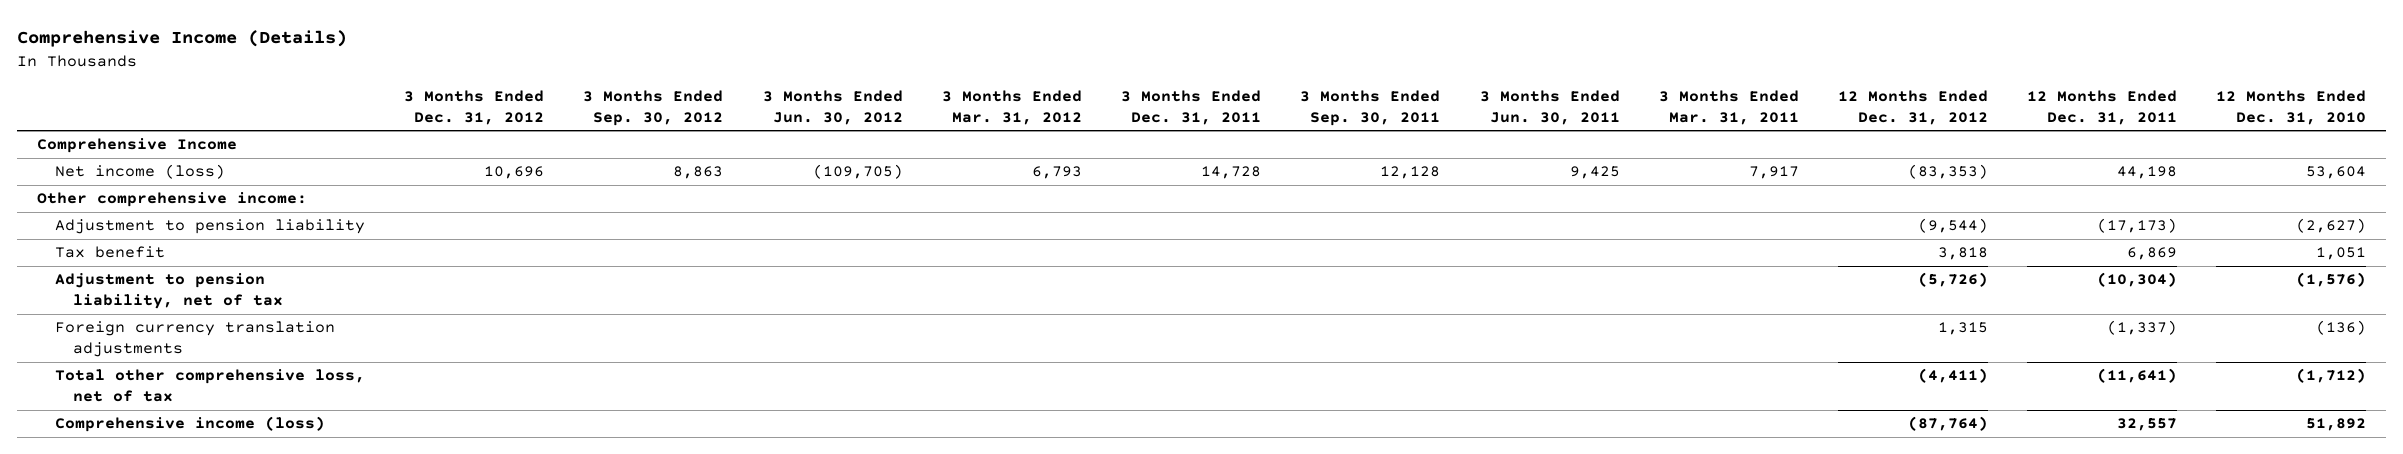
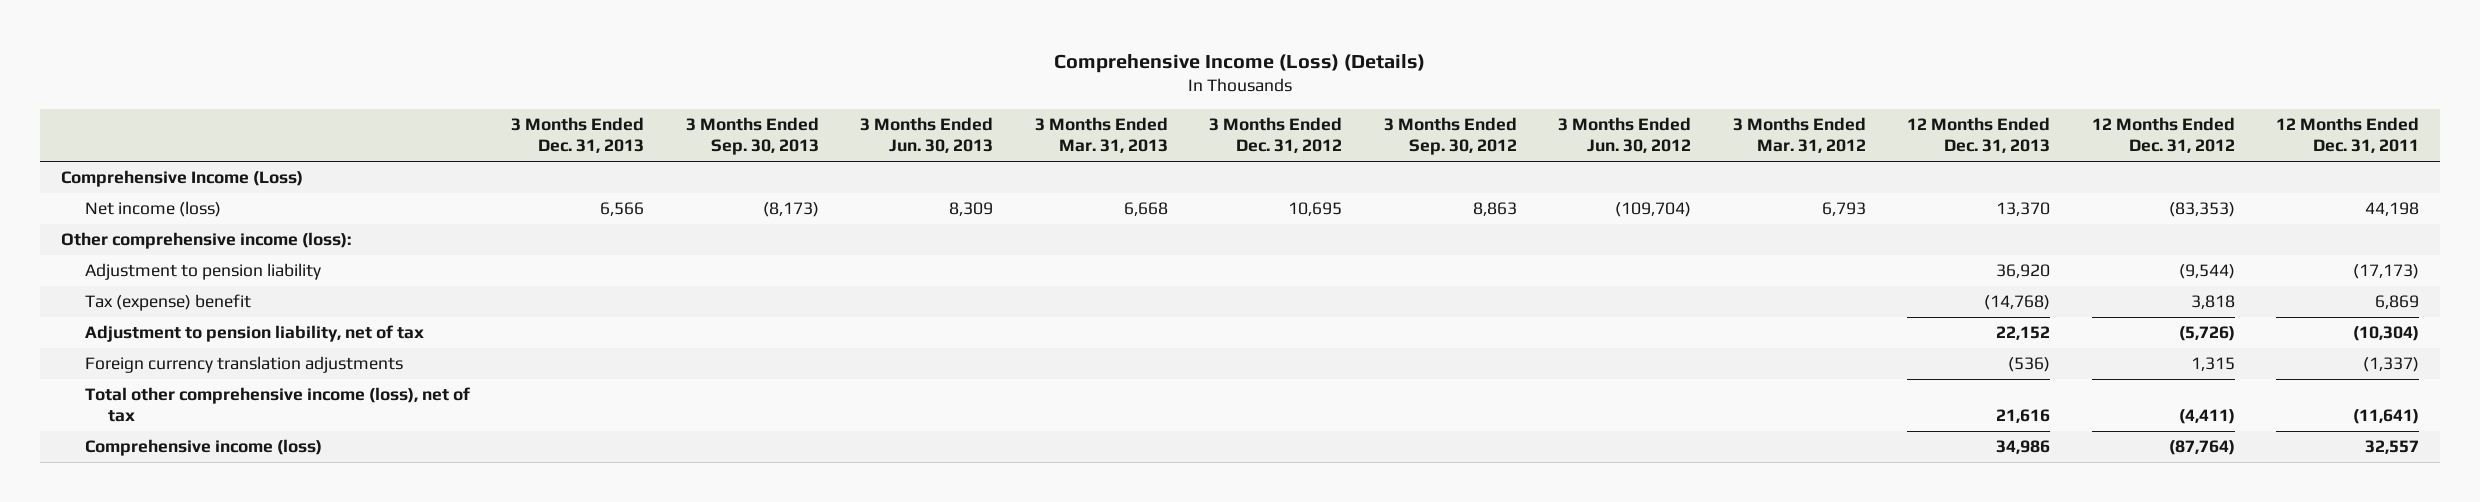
[17,30,348,48] Comprehensive Income (Details) -> [1054,53,1426,73] Comprehensive Income (Loss) (Details)
[1121,89,1262,125] 3 Months Ended Dec. 31, 2011 -> none
[1300,89,1441,126] 3 Months Ended Sep. 30, 2011 -> none
[1479,89,1620,125] 3 Months Ended Jun. 30, 2011 -> none
[1658,89,1799,125] 3 Months Ended Mar. 31, 2011 -> none
[2216,89,2367,125] 12 Months Ended Dec. 31, 2010 -> none
none -> [511,117,645,154] 3 Months Ended Dec. 31, 2013
none -> [685,117,819,156] 3 Months Ended Sep. 30, 2013
none -> [860,117,994,154] 3 Months Ended Jun. 30, 2013
none -> [1034,117,1168,154] 3 Months Ended Mar. 31, 2013
none -> [1907,117,2051,154] 12 Months Ended Dec. 31, 2013
[36,138,237,154] Comprehensive Income -> [61,170,304,188] Comprehensive Income (Loss)
[484,166,545,180] 10,696 -> [1288,202,1343,217] 10,695
[812,164,903,180] (109,705) -> [1615,202,1692,218] (109,704)
[36,192,307,208] Other comprehensive income: -> [61,232,352,250] Other comprehensive income (loss):
[55,246,166,259] Tax benefit -> [84,294,251,312] Tax (expense) benefit
[55,369,366,403] Total other comprehensive loss, net of tax -> [84,387,470,423] Total other comprehensive income (loss), net of tax

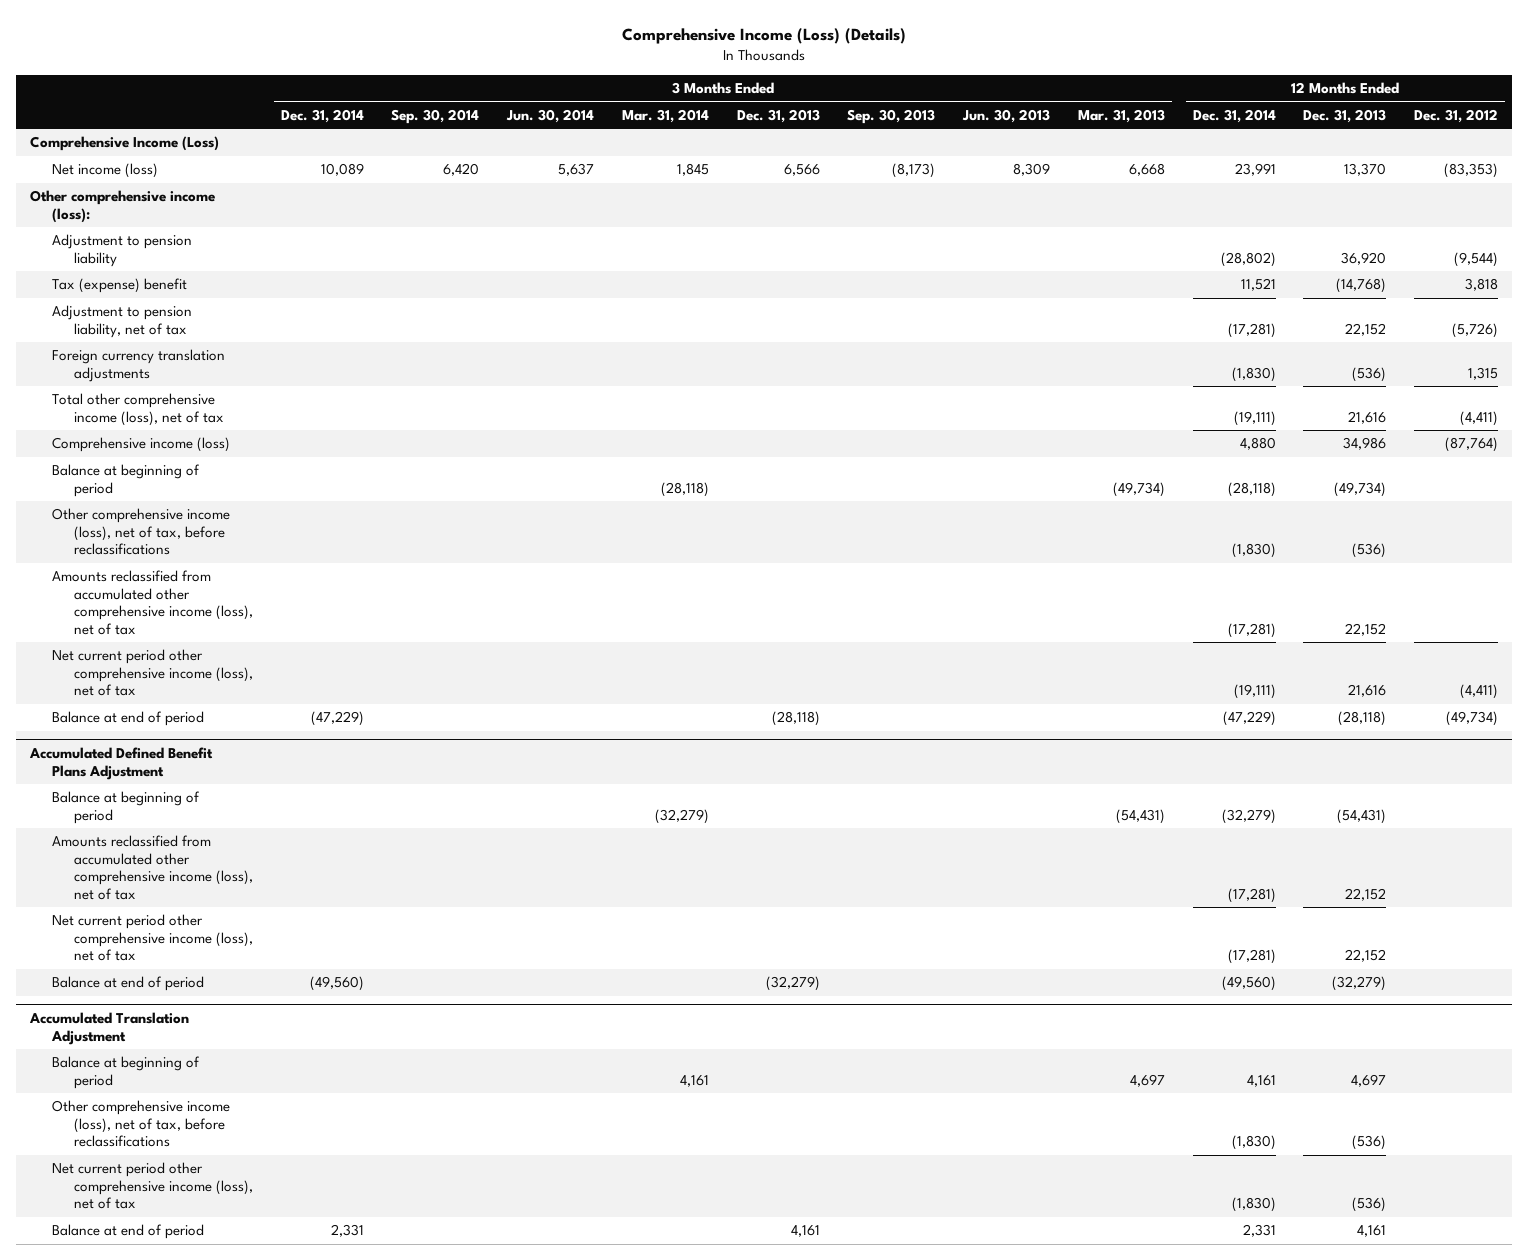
[1209,117,1343,154] 3 Months Ended Dec. 31, 2012 -> none
[1383,117,1517,156] 3 Months Ended Sep. 30, 2012 -> none
[1558,117,1692,154] 3 Months Ended Jun. 30, 2012 -> none
[1732,117,1866,154] 3 Months Ended Mar. 31, 2012 -> none
[2276,117,2420,154] 12 Months Ended Dec. 31, 2011 -> none
none -> [280,108,364,123] Dec. 31, 2014
none -> [391,108,480,124] Sep. 30, 2014
none -> [506,108,595,123] Jun. 30, 2014
none -> [621,108,709,123] Mar. 31, 2014
none -> [1192,108,1276,123] Dec. 31, 2014
none -> [52,464,201,497] Balance at beginning of period
none -> [52,508,231,556] Other comprehensive income (loss), net of tax, before reclassifications
none -> [52,570,253,635] Amounts reclassified from accumulated other comprehensive income (loss), net of tax
none -> [52,649,253,697] Net current period other comprehensive income (loss), net of tax
none -> [52,711,205,727] Balance at end of period
none -> [29,747,214,780] Accumulated Defined Benefit Plans Adjustment
none -> [52,791,201,824] Balance at beginning of period
none -> [52,835,253,900] Amounts reclassified from accumulated other comprehensive income (loss), net of tax
none -> [52,914,253,962] Net current period other comprehensive income (loss), net of tax
none -> [52,976,205,992] Balance at end of period
none -> [29,1012,190,1045] Accumulated Translation Adjustment
none -> [52,1056,201,1089] Balance at beginning of period
none -> [52,1100,231,1148] Other comprehensive income (loss), net of tax, before reclassifications
none -> [52,1162,253,1210] Net current period other comprehensive income (loss), net of tax
none -> [52,1224,205,1240] Balance at end of period

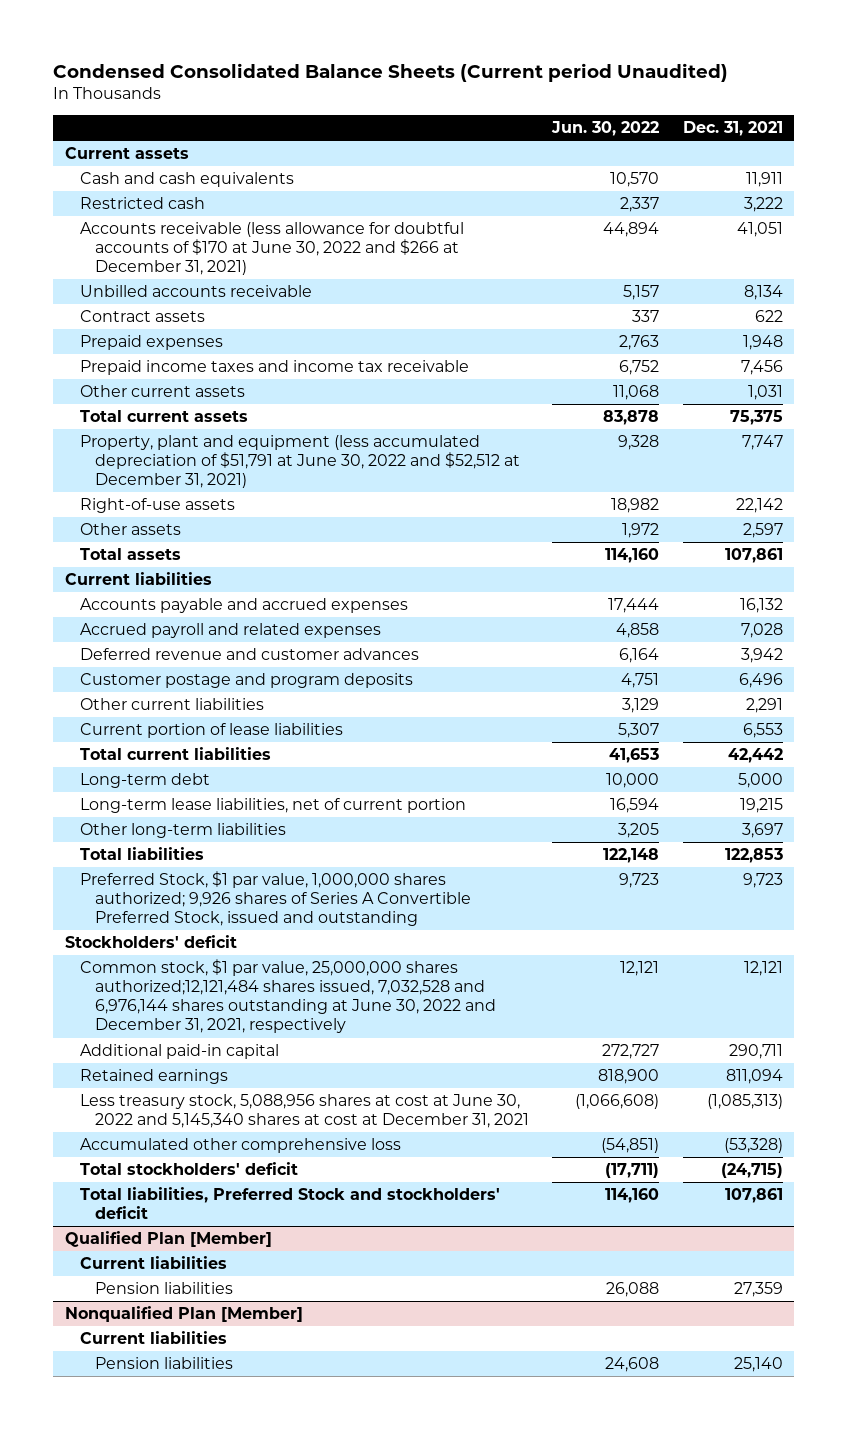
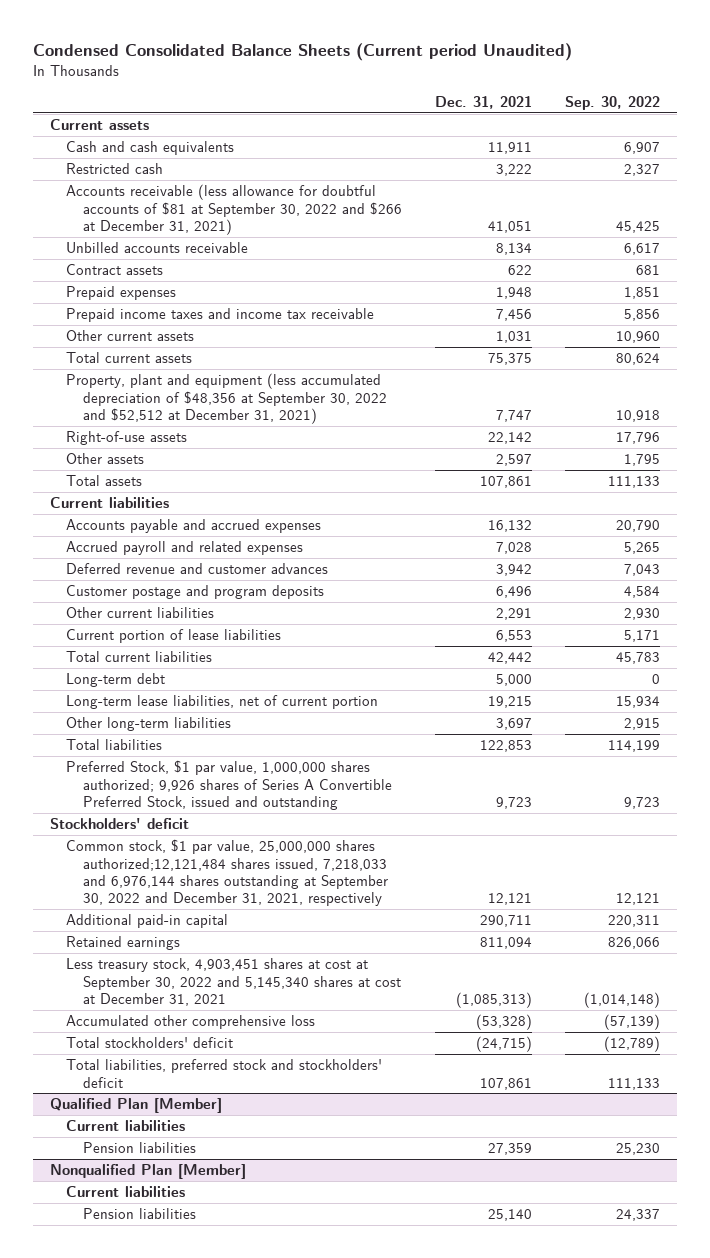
[551,121,660,137] Jun. 30, 2022 -> none
none -> [565,96,661,111] Sep. 30, 2022
[79,222,464,276] Accounts receivable (less allowance for doubtful accounts of $170 at June 30, 2022 and $266 at December 31, 2021) -> [66,184,402,236] Accounts receivable (less allowance for doubtful accounts of $81 at September 30, 2022 and $266 at December 31, 2021)
[79,435,521,489] Property, plant and equipment (less accumulated depreciation of $51,791 at June 30, 2022 and $52,512 at December 31, 2021) -> [66,373,387,425] Property, plant and equipment (less accumulated depreciation of $48,356 at September 30, 2022 and $52,512 at December 31, 2021)
[79,959,497,1034] Common stock, $1 par value, 25,000,000 shares authorized;12,121,484 shares issued, 7,032,528 and 6,976,144 shares outstanding at June 30, 2022 and December 31, 2021, respectively -> [66,839,388,907] Common stock, $1 par value, 25,000,000 shares authorized;12,121,484 shares issued, 7,218,033 and 6,976,144 shares outstanding at September 30, 2022 and December 31, 2021, respectively
[79,1094,530,1129] Less treasury stock, 5,088,956 shares at cost at June 30, 2022 and 5,145,340 shares at cost at December 31, 2021 -> [66,958,401,1007] Less treasury stock, 4,903,451 shares at cost at September 30, 2022 and 5,145,340 shares at cost at December 31, 2021
[79,1187,500,1220] Total liabilities, Preferred Stock and stockholders' deficit -> [66,1059,383,1088] Total liabilities, preferred stock and stockholders' deficit

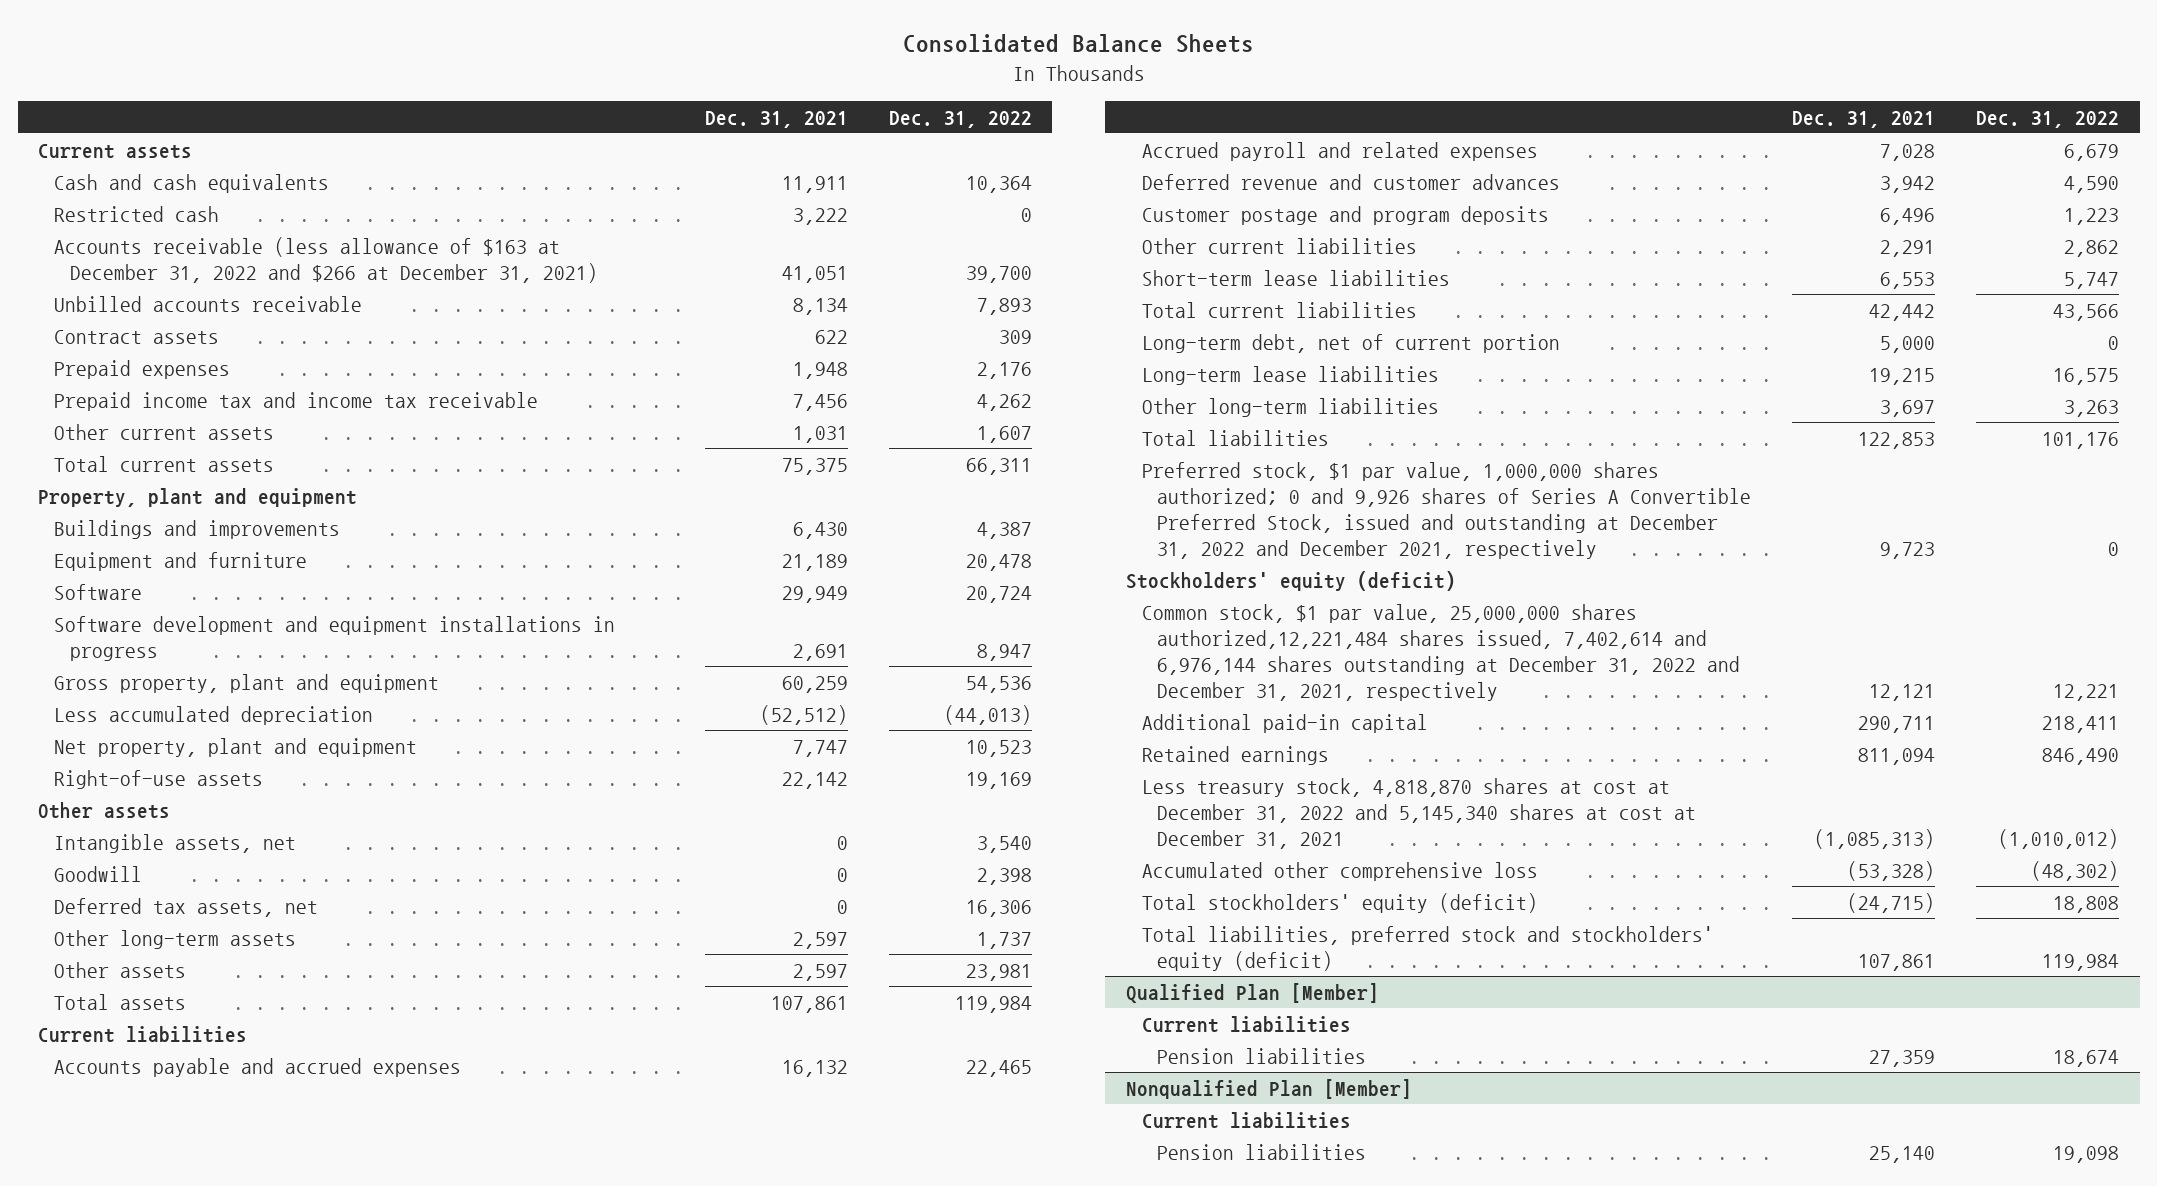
[33,43,573,62] Condensed Consolidated Balance Sheets (Current period Unaudited) -> [902,33,1254,53] Consolidated Balance Sheets
[565,96,661,111] Sep. 30, 2022 -> none
none -> [888,110,1032,128] Dec. 31, 2022
[66,184,402,236] Accounts receivable (less allowance for doubtful accounts of $81 at September 30, 2022 and $266 at December 31, 2021) -> [54,236,598,283] Accounts receivable (less allowance of $163 at December 31, 2022 and $266 at December 31, 2021)
[66,308,375,323] Prepaid income taxes and income tax receivable -> [54,391,539,411] Prepaid income tax and income tax receivable
none -> [38,487,358,507] Property, plant and equipment
none -> [54,519,341,539] Buildings and improvements
none -> [54,551,308,571] Equipment and furniture
none -> [54,583,143,600] Software
none -> [54,615,616,661] Software development and equipment installations in progress
none -> [54,673,440,693] Gross property, plant and equipment
none -> [54,705,374,725] Less accumulated depreciation
[66,373,387,425] Property, plant and equipment (less accumulated depreciation of $48,356 at September 30, 2022 and $52,512 at December 31, 2021) -> [54,737,418,757] Net property, plant and equipment
none -> [38,801,171,819] Other assets
none -> [54,833,297,853] Intangible assets, net
none -> [54,865,143,882] Goodwill
none -> [54,897,319,917] Deferred tax assets, net
none -> [54,929,297,949] Other long-term assets
[66,629,282,644] Current portion of lease liabilities -> [1141,269,1450,286] Short-term lease liabilities
[66,673,166,688] Long-term debt -> [1141,333,1560,353] Long-term debt, net of current portion
[66,695,379,710] Long-term lease liabilities, net of current portion -> [1141,365,1439,385] Long-term lease liabilities
[66,760,392,811] Preferred Stock, $1 par value, 1,000,000 shares authorized; 9,926 shares of Series A Convertible Preferred Stock, issued and outstanding -> [1141,461,1752,559] Preferred stock, $1 par value, 1,000,000 shares authorized; 0 and 9,926 shares of Series A Convertible Preferred Stock, issued and outstanding at December 31, 2022 and December 2021, respectively
[49,818,189,830] Stockholders' deficit -> [1125,570,1456,591] Stockholders' equity (deficit)
[66,839,388,907] Common stock, $1 par value, 25,000,000 shares authorized;12,121,484 shares issued, 7,218,033 and 6,976,144 shares outstanding at September 30, 2022 and December 31, 2021, respectively -> [1141,603,1741,701] Common stock, $1 par value, 25,000,000 shares authorized,12,221,484 shares issued, 7,402,614 and 6,976,144 shares outstanding at December 31, 2022 and December 31, 2021, respectively
[66,958,401,1007] Less treasury stock, 4,903,451 shares at cost at September 30, 2022 and 5,145,340 shares at cost at December 31, 2021 -> [1141,777,1697,849] Less treasury stock, 4,818,870 shares at cost at December 31, 2022 and 5,145,340 shares at cost at December 31, 2021
[66,1037,234,1049] Total stockholders' deficit -> [1141,892,1538,913] Total stockholders' equity (deficit)
[66,1059,383,1088] Total liabilities, preferred stock and stockholders' deficit -> [1141,925,1714,971] Total liabilities, preferred stock and stockholders' equity (deficit)

